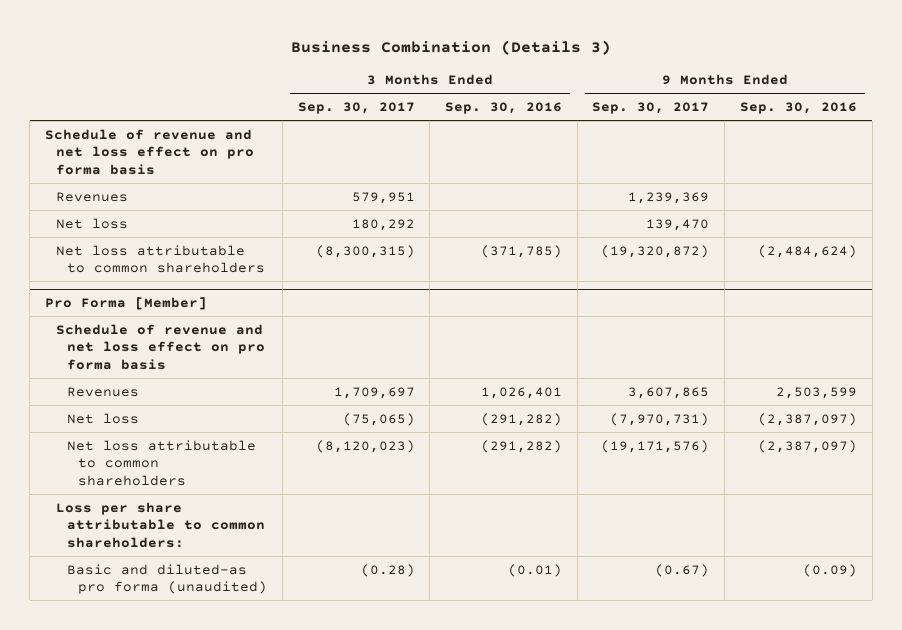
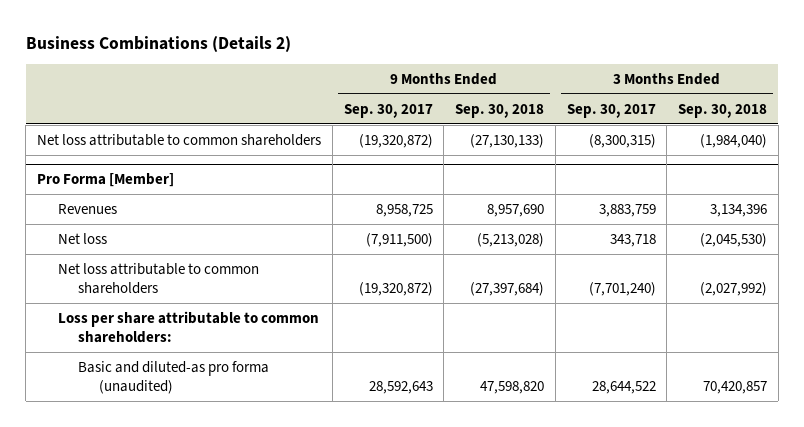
[291,40,612,56] Business Combination (Details 3) -> [25,36,291,53] Business Combinations (Details 2)
[444,101,562,114] Sep. 30, 2016 -> none
[739,101,857,114] Sep. 30, 2016 -> none
none -> [455,103,545,118] Sep. 30, 2018
none -> [678,103,768,118] Sep. 30, 2018
[45,128,255,175] Schedule of revenue and net loss effect on pro forma basis -> none
[56,191,129,202] Revenues -> none
[56,217,129,229] Net loss -> none
[56,323,266,370] Schedule of revenue and net loss effect on pro forma basis -> none
[333,386,415,399] 1,709,697 -> [598,203,656,217] 3,883,759
[628,386,710,399] 3,607,865 -> [375,203,433,217] 8,958,725
[342,412,415,426] (75,065) -> [609,233,656,247] 343,718
[610,412,710,426] (7,970,731) -> [365,232,433,247] (7,911,500)
[315,439,415,453] (8,120,023) -> [588,281,656,296] (7,701,240)
[601,439,710,453] (19,171,576) -> [358,281,433,296] (19,320,872)
[360,563,415,577] (0.28) -> [591,380,656,394] 28,644,522
[655,563,710,577] (0.67) -> [368,380,433,394] 28,592,643

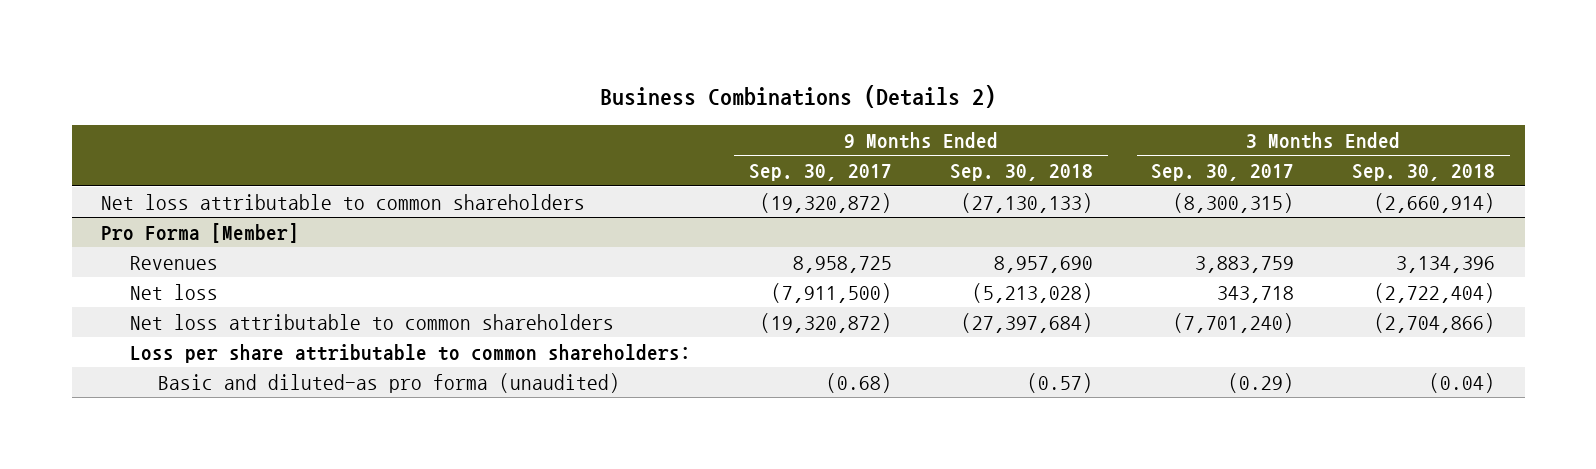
[700,133,768,148] (1,984,040) -> [1374,192,1496,213] (2,660,914)
[700,232,768,247] (2,045,530) -> [1374,282,1496,303] (2,722,404)
[700,281,768,296] (2,027,992) -> [1374,312,1496,333] (2,704,866)
[368,380,433,394] 28,592,643 -> [825,372,892,393] (0.68)
[480,380,545,394] 47,598,820 -> [1027,372,1094,393] (0.57)
[591,380,656,394] 28,644,522 -> [1228,372,1295,393] (0.29)
[703,380,768,394] 70,420,857 -> [1429,372,1496,393] (0.04)

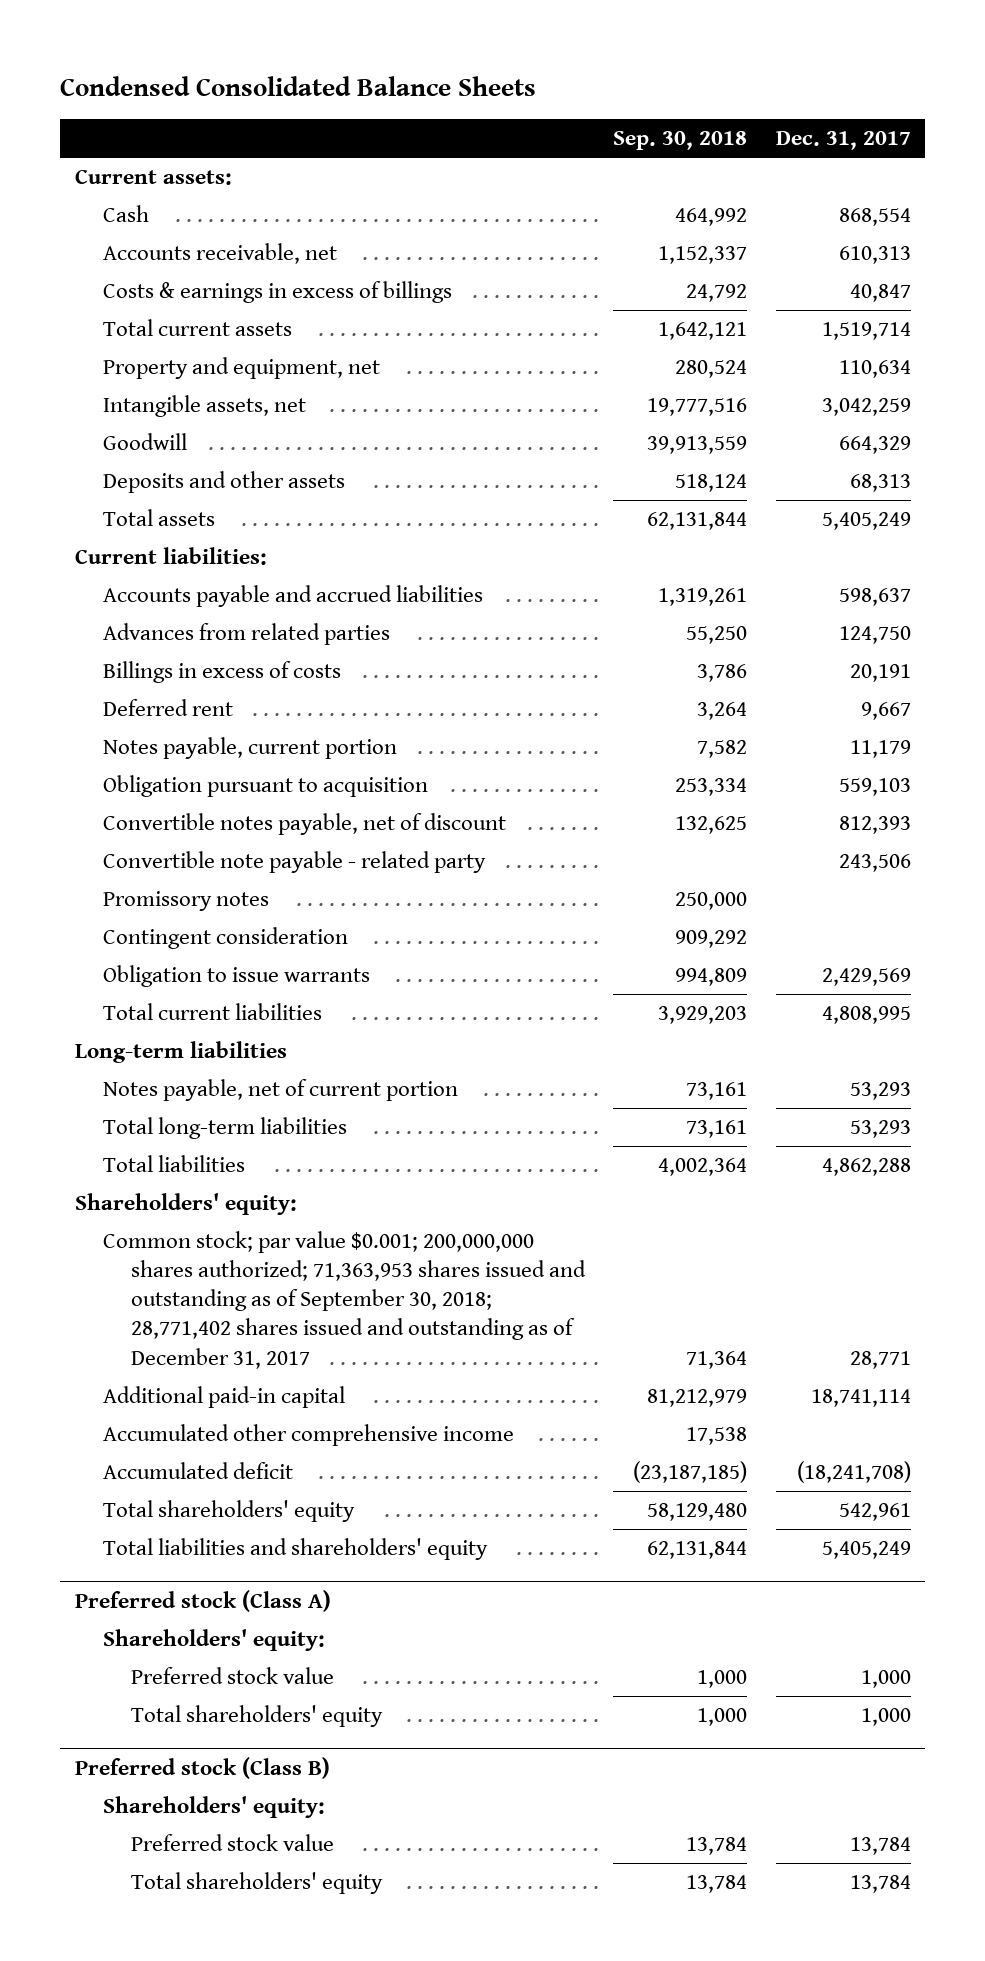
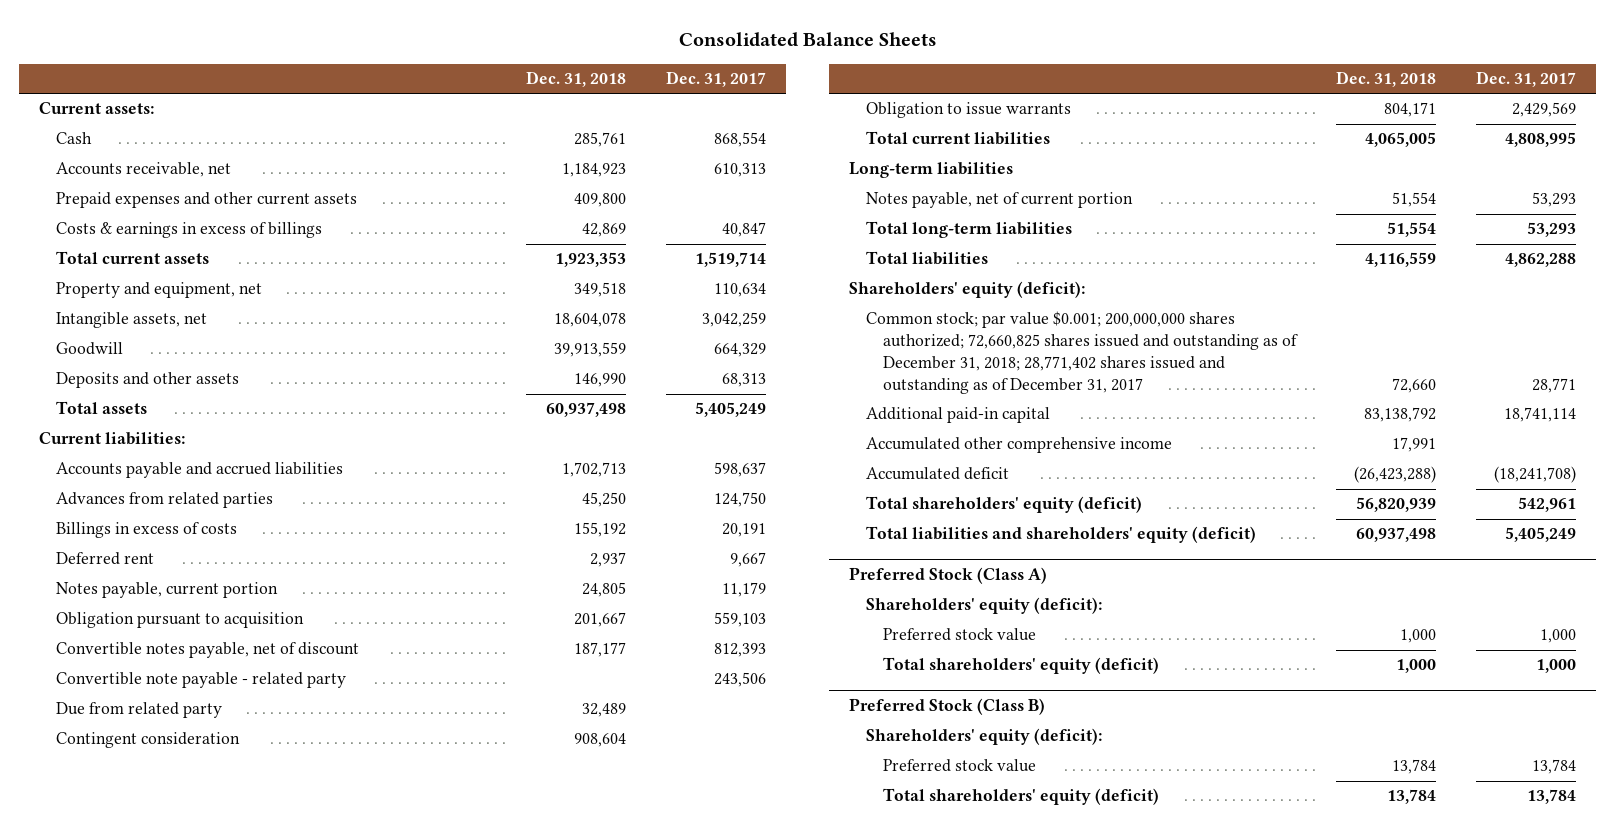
[60,75,537,96] Condensed Consolidated Balance Sheets -> [678,32,937,48] Consolidated Balance Sheets
[613,131,748,151] Sep. 30, 2018 -> none
none -> [526,71,627,88] Dec. 31, 2018
none -> [56,192,358,209] Prepaid expenses and other current assets
[102,891,269,912] Promissory notes -> none
none -> [56,702,223,719] Due from related party
[74,1193,297,1216] Shareholders' equity: -> [849,281,1086,299] Shareholders' equity (deficit):
[102,1231,587,1369] Common stock; par value $0.001; 200,000,000 shares authorized; 71,363,953 shares issued and outstanding as of September 30, 2018; 28,771,402 shares issued and outstanding as of December 31, 2017 -> [866,311,1299,394] Common stock; par value $0.001; 200,000,000 shares authorized; 72,660,825 shares issued and outstanding as of December 31, 2018; 28,771,402 shares issued and outstanding as of December 31, 2017
[102,1500,355,1523] Total shareholders' equity -> [866,496,1143,514] Total shareholders' equity (deficit)
[102,1538,488,1561] Total liabilities and shareholders' equity -> [866,526,1257,544] Total liabilities and shareholders' equity (deficit)
[74,1589,331,1612] Preferred stock (Class A) -> [849,567,1048,585] Preferred Stock (Class A)
[102,1629,325,1652] Shareholders' equity: -> [866,597,1103,615] Shareholders' equity (deficit):
[131,1705,384,1728] Total shareholders' equity -> [883,657,1160,675] Total shareholders' equity (deficit)
[74,1756,330,1779] Preferred stock (Class B) -> [849,698,1046,716] Preferred Stock (Class B)
[102,1796,325,1819] Shareholders' equity: -> [866,728,1103,746] Shareholders' equity (deficit):
[131,1872,384,1895] Total shareholders' equity -> [883,788,1160,806] Total shareholders' equity (deficit)

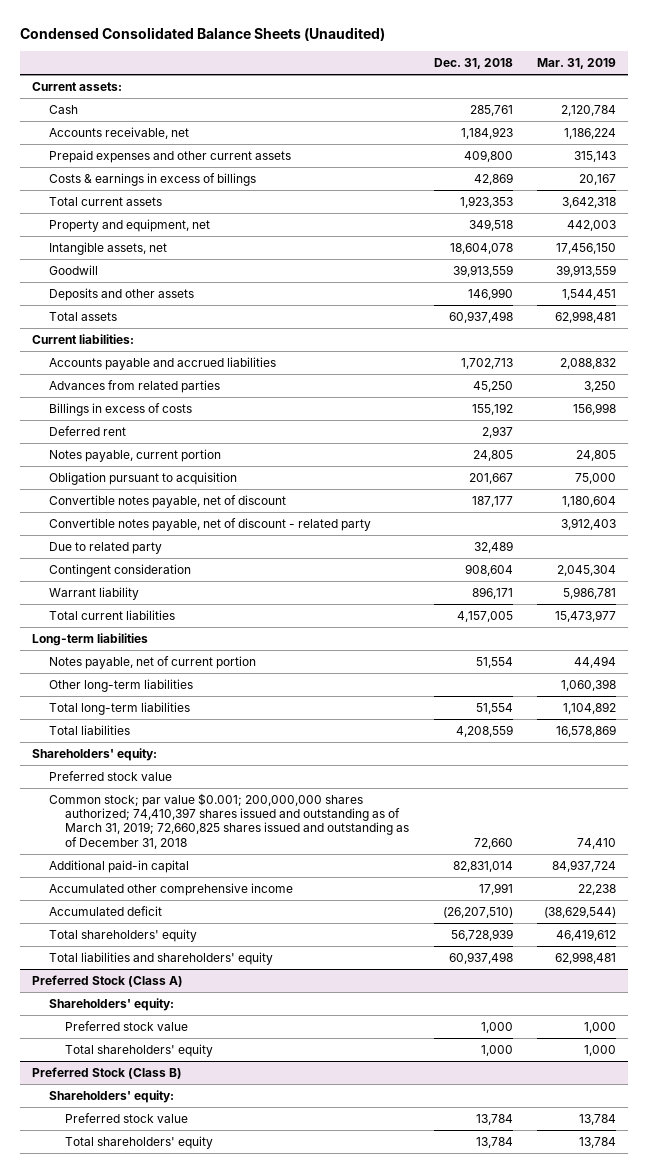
[678,32,937,48] Consolidated Balance Sheets -> [20,27,386,42] Condensed Consolidated Balance Sheets (Unaudited)
[666,71,767,88] Dec. 31, 2017 -> none
none -> [537,58,617,70] Mar. 31, 2019
[56,672,347,689] Convertible note payable - related party -> [48,517,371,531] Convertible notes payable, net of discount - related party
[56,702,223,719] Due from related party -> [48,541,162,554] Due to related party
[866,102,1072,119] Obligation to issue warrants -> [48,586,139,600] Warrant liability
[1384,102,1437,118] 804,171 -> [471,586,513,599] 896,171
[1365,132,1437,148] 4,065,005 -> [456,610,513,622] 4,157,005
none -> [48,678,193,692] Other long-term liabilities
[1365,252,1437,268] 4,116,559 -> [455,724,513,737] 4,208,559
[849,281,1086,299] Shareholders' equity (deficit): -> [32,747,158,761] Shareholders' equity:
none -> [48,770,172,781] Preferred stock value
[866,311,1299,394] Common stock; par value $0.001; 200,000,000 shares authorized; 72,660,825 shares issued and outstanding as of December 31, 2018; 28,771,402 shares issued and outstanding as of December 31, 2017 -> [48,792,410,849] Common stock; par value $0.001; 200,000,000 shares authorized; 74,410,397 shares issued and outstanding as of March 31, 2019; 72,660,825 shares issued and outstanding as of December 31, 2018
[1364,407,1437,423] 83,138,792 -> [452,860,513,872] 82,831,014
[1354,466,1437,484] (26,423,288) -> [442,906,513,918] (26,207,510)
[866,496,1143,514] Total shareholders' equity (deficit) -> [48,928,197,942] Total shareholders' equity
[1356,497,1437,513] 56,820,939 -> [450,928,513,941] 56,728,939
[866,526,1257,544] Total liabilities and shareholders' equity (deficit) -> [48,951,273,965] Total liabilities and shareholders' equity
[866,597,1103,615] Shareholders' equity (deficit): -> [48,997,174,1011] Shareholders' equity:
[883,657,1160,675] Total shareholders' equity (deficit) -> [65,1043,214,1057] Total shareholders' equity
[866,728,1103,746] Shareholders' equity (deficit): -> [48,1089,174,1103] Shareholders' equity:
[883,788,1160,806] Total shareholders' equity (deficit) -> [65,1135,214,1149] Total shareholders' equity

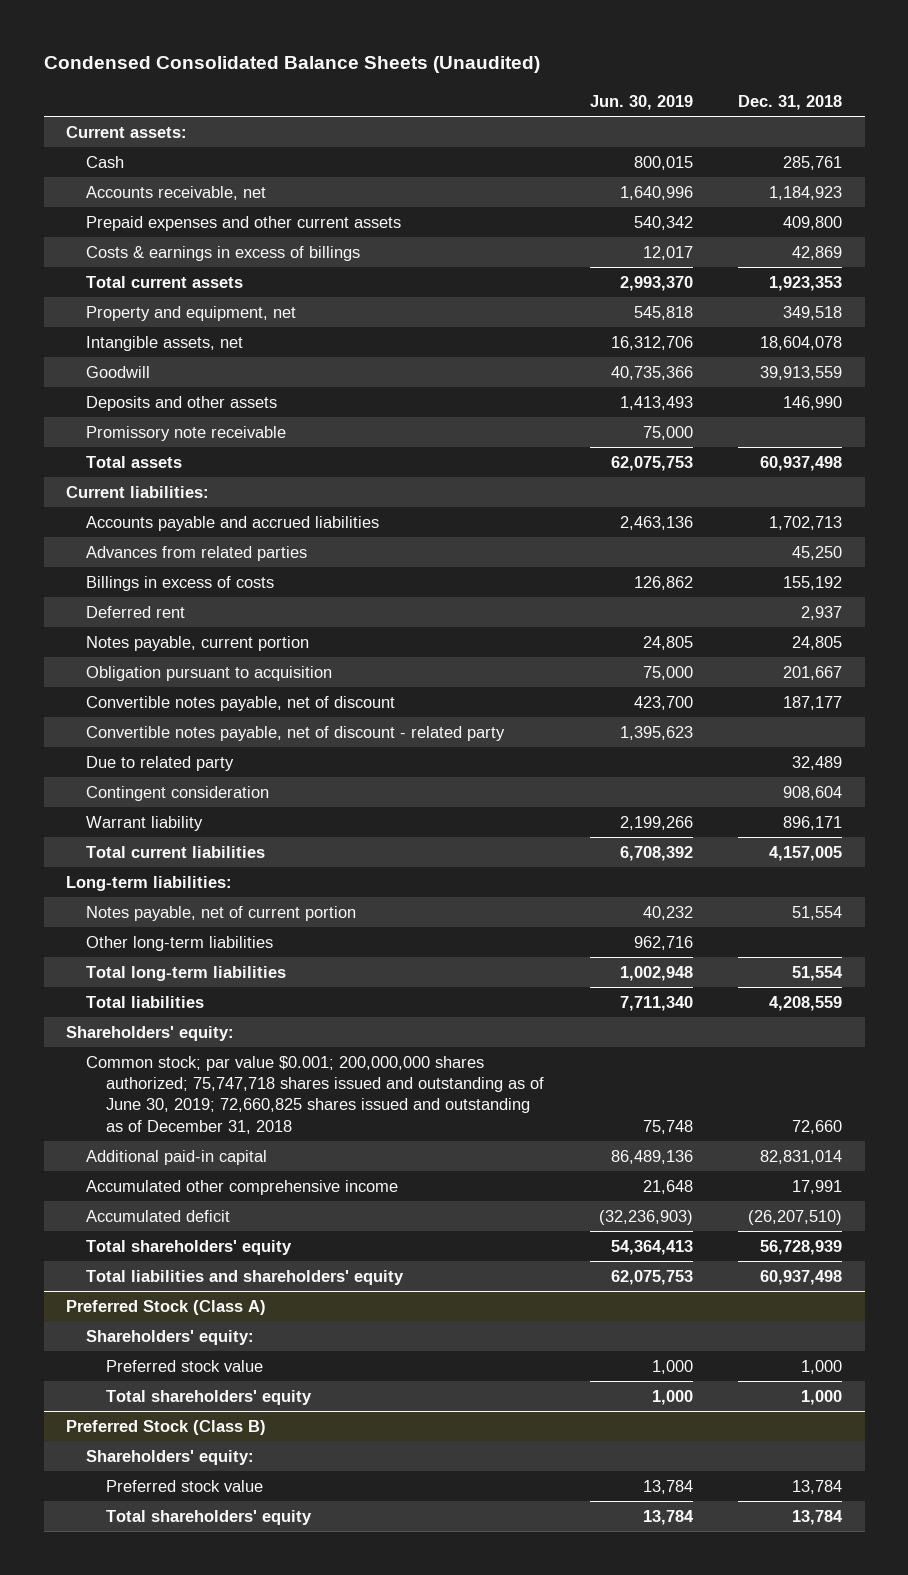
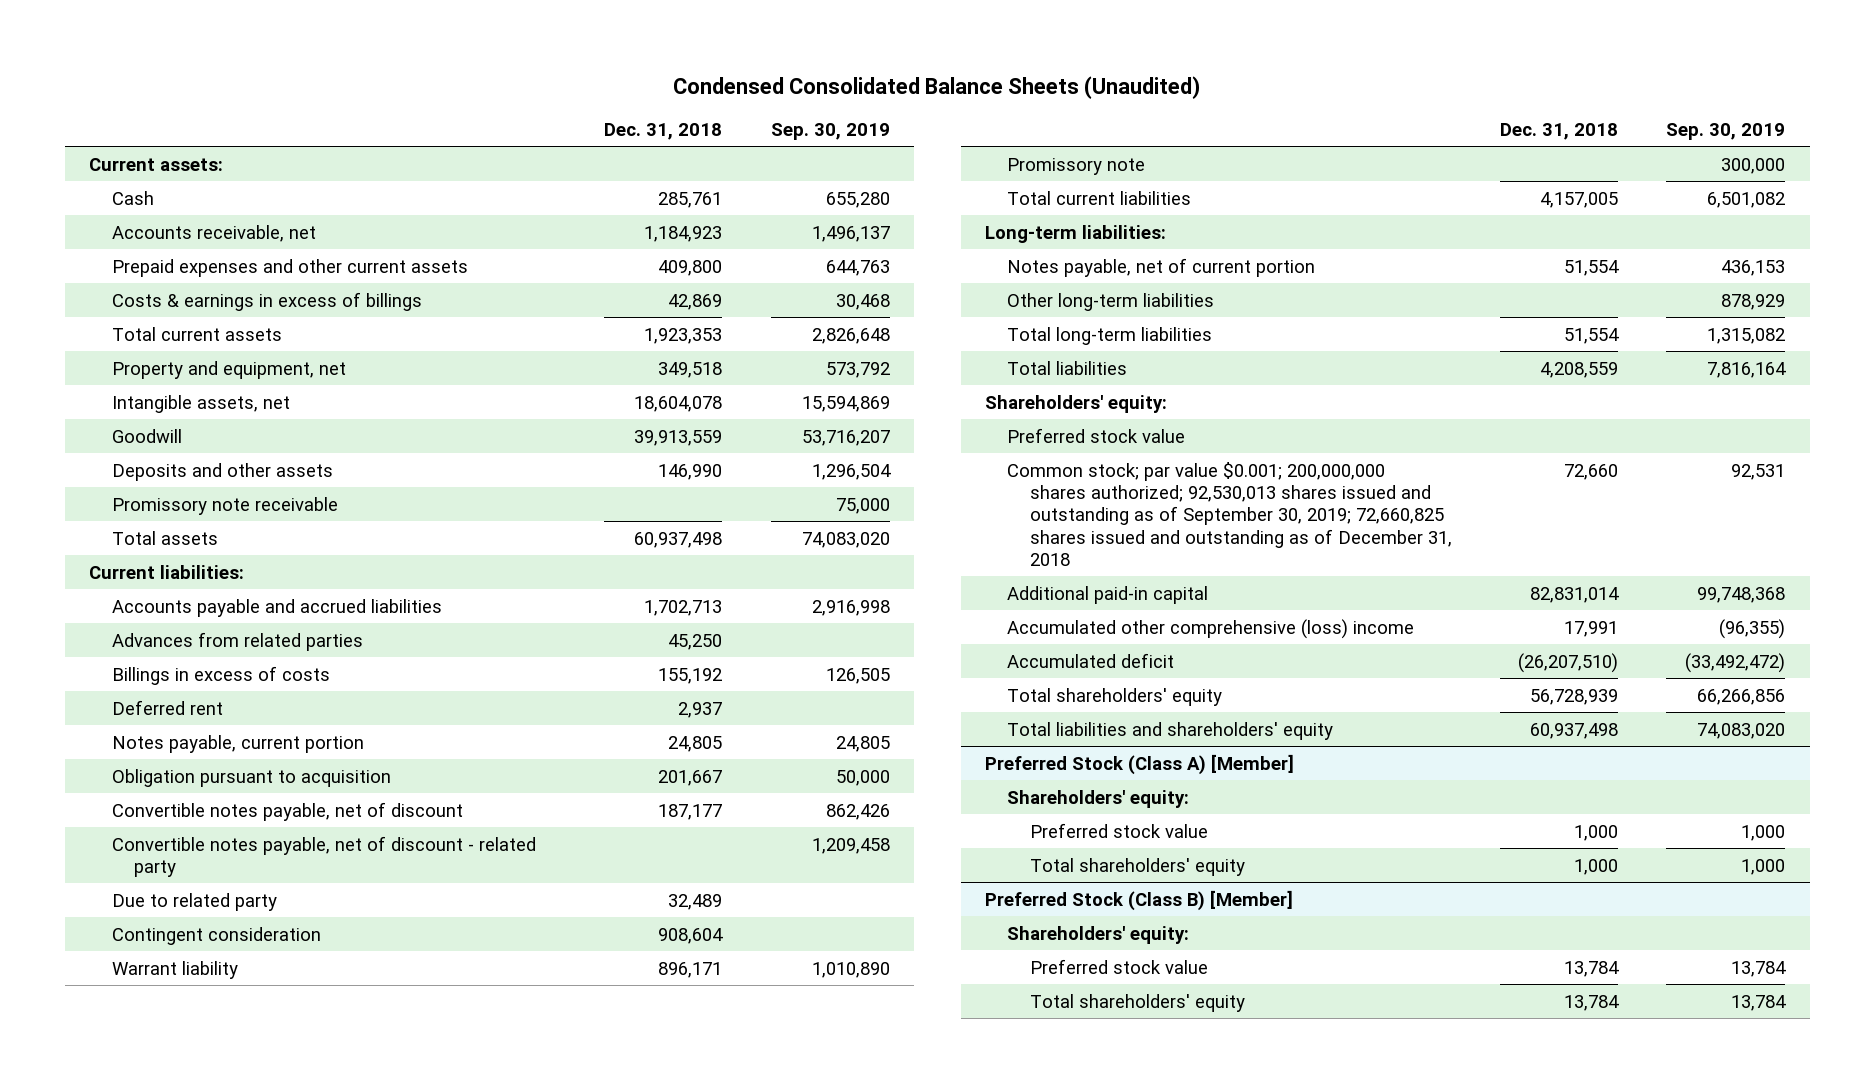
[589,94,693,110] Jun. 30, 2019 -> none
none -> [770,123,890,141] Sep. 30, 2019
none -> [1007,157,1146,175] Promissory note
none -> [1007,427,1186,443] Preferred stock value
[86,1055,545,1134] Common stock; par value $0.001; 200,000,000 shares authorized; 75,747,718 shares issued and outstanding as of June 30, 2019; 72,660,825 shares issued and outstanding as of December 31, 2018 -> [1007,461,1452,567] Common stock; par value $0.001; 200,000,000 shares authorized; 92,530,013 shares issued and outstanding as of September 30, 2019; 72,660,825 shares issued and outstanding as of December 31, 2018
[86,1179,399,1195] Accumulated other comprehensive income -> [1007,618,1415,639] Accumulated other comprehensive (loss) income
[66,1299,267,1315] Preferred Stock (Class A) -> [984,753,1294,775] Preferred Stock (Class A) [Member]
[66,1419,267,1435] Preferred Stock (Class B) -> [984,889,1293,911] Preferred Stock (Class B) [Member]

